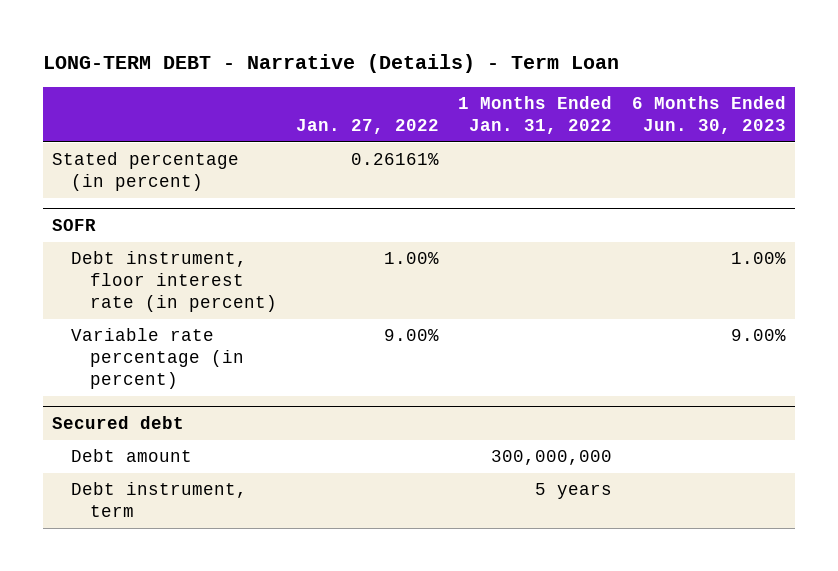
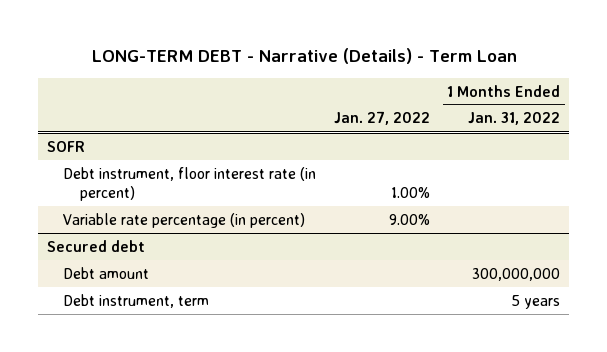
[631,96,786,134] 6 Months Ended Jun. 30, 2023 -> none
[52,152,240,192] Stated percentage (in percent) -> none

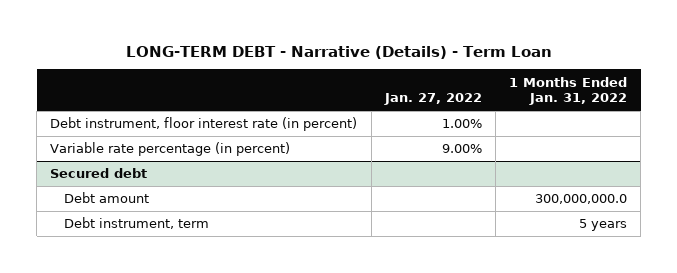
[46,140,85,152] SOFR -> none
[472,267,561,281] 300,000,000 -> [535,194,628,205] 300,000,000.0

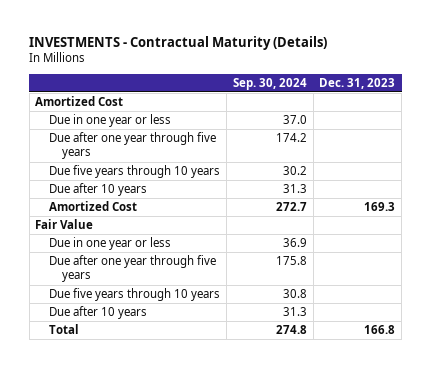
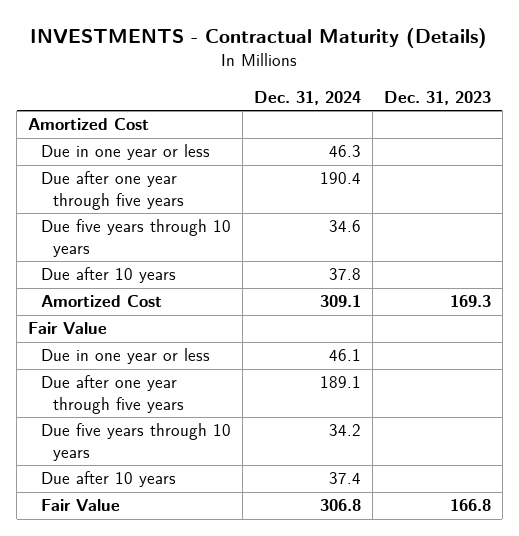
[232,77,307,90] Sep. 30, 2024 -> none
none -> [253,90,361,105] Dec. 31, 2024
[48,324,79,335] Total -> [40,499,120,512] Fair Value

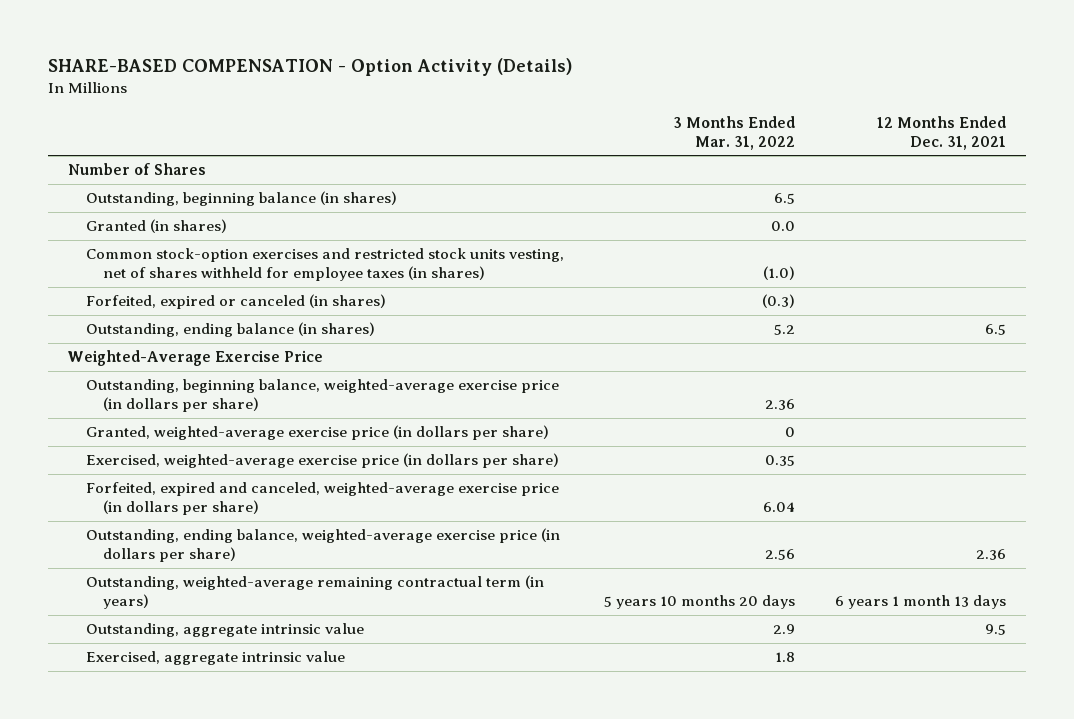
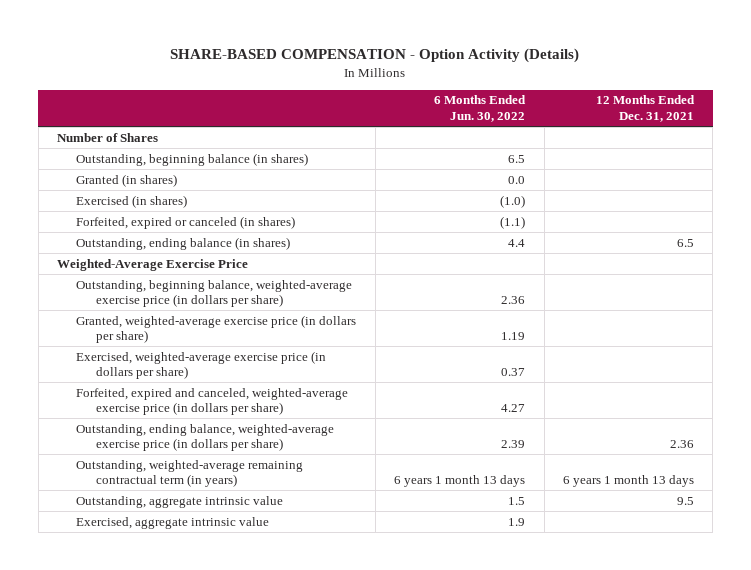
[672,116,795,150] 3 Months Ended Mar. 31, 2022 -> none
none -> [434,95,527,122] 6 Months Ended Jun. 30, 2022
[85,248,564,281] Common stock-option exercises and restricted stock units vesting, net of shares withheld for employee taxes (in shares) -> [76,194,188,208] Exercised (in shares)

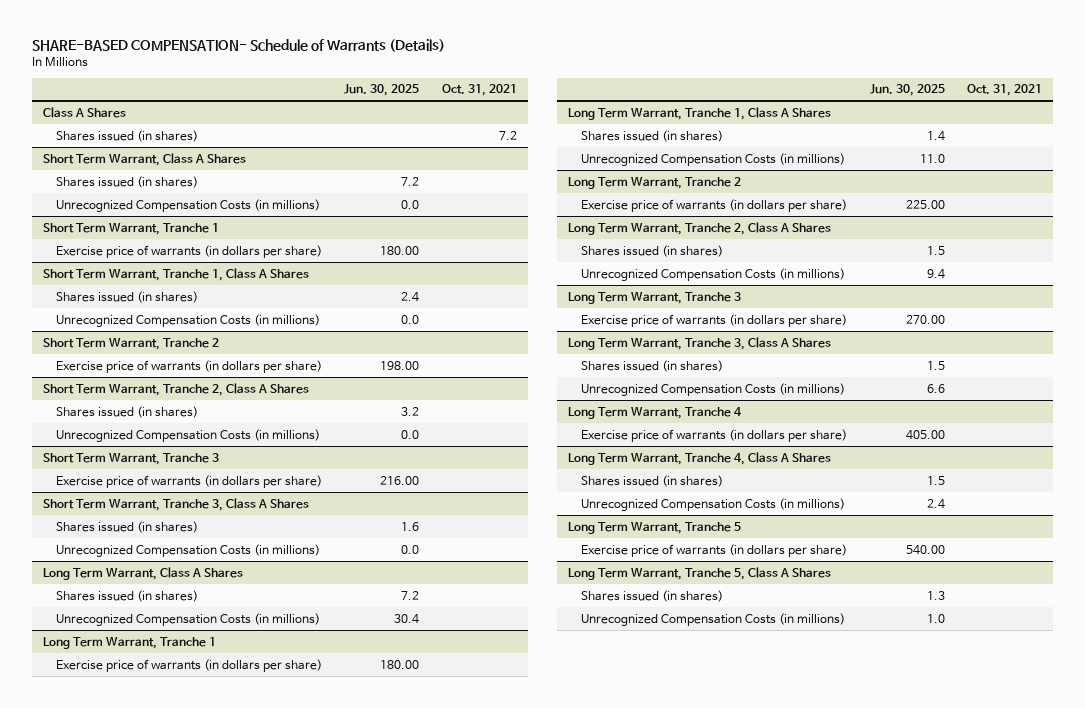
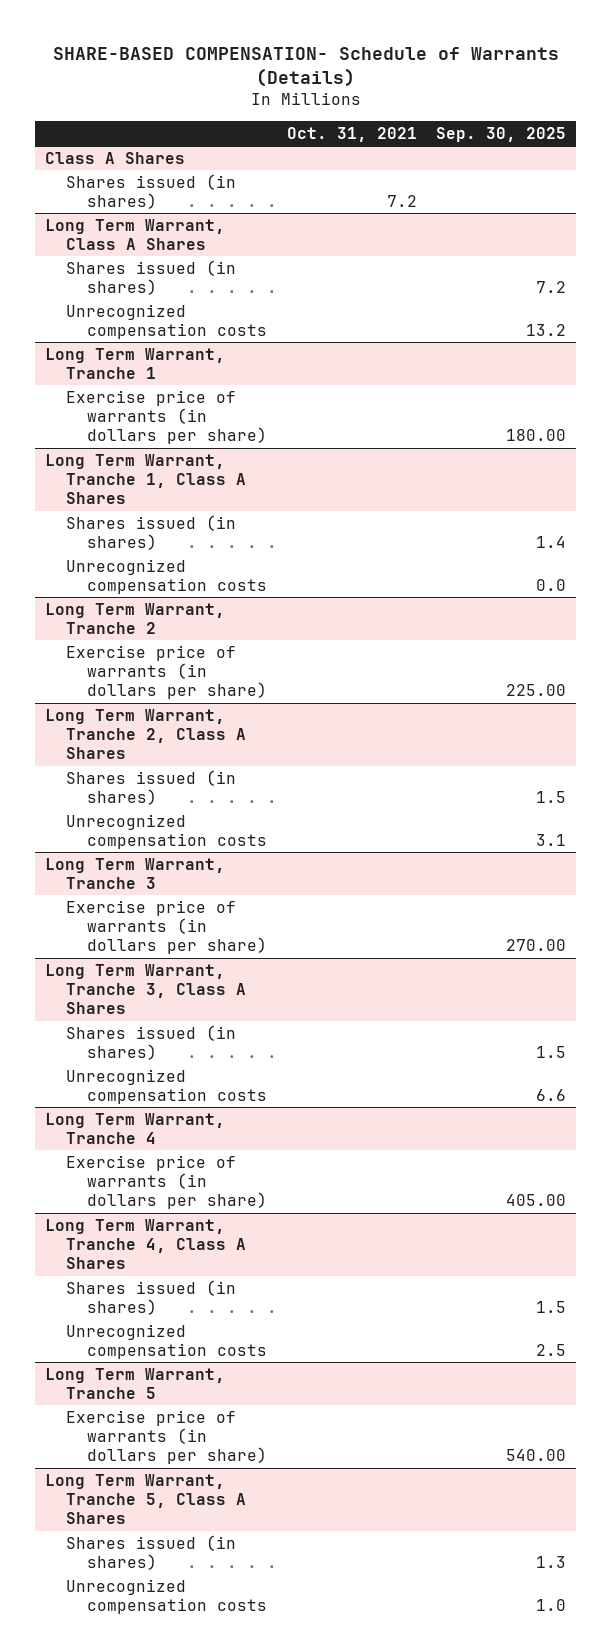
[344,84,420,97] Jun. 30, 2025 -> none
none -> [436,126,567,142] Sep. 30, 2025
[42,152,246,166] Short Term Warrant, Class A Shares -> none
[56,175,199,188] Shares issued (in shares) -> none
[56,198,321,212] Unrecognized Compensation Costs (in millions) -> none
[42,222,219,235] Short Term Warrant, Tranche 1 -> none
[56,244,323,258] Exercise price of warrants (in dollars per share) -> none
[42,267,309,281] Short Term Warrant, Tranche 1, Class A Shares -> none
[56,290,199,303] Shares issued (in shares) -> none
[56,313,321,327] Unrecognized Compensation Costs (in millions) -> none
[42,337,219,350] Short Term Warrant, Tranche 2 -> none
[56,359,323,373] Exercise price of warrants (in dollars per share) -> none
[42,382,309,396] Short Term Warrant, Tranche 2, Class A Shares -> none
[56,405,199,418] Shares issued (in shares) -> none
[56,428,321,442] Unrecognized Compensation Costs (in millions) -> none
[42,452,219,465] Short Term Warrant, Tranche 3 -> none
[56,474,323,488] Exercise price of warrants (in dollars per share) -> none
[42,497,309,511] Short Term Warrant, Tranche 3, Class A Shares -> none
[56,520,199,533] Shares issued (in shares) -> none
[56,543,321,557] Unrecognized Compensation Costs (in millions) -> none
[56,612,321,626] Unrecognized Compensation Costs (in millions) -> [65,303,267,340] Unrecognized compensation costs
[581,152,846,166] Unrecognized Compensation Costs (in millions) -> [65,558,267,595] Unrecognized compensation costs
[581,267,846,281] Unrecognized Compensation Costs (in millions) -> [65,813,267,850] Unrecognized compensation costs
[581,382,846,396] Unrecognized Compensation Costs (in millions) -> [65,1068,267,1105] Unrecognized compensation costs
[581,497,846,511] Unrecognized Compensation Costs (in millions) -> [65,1323,267,1360] Unrecognized compensation costs
[581,612,846,626] Unrecognized Compensation Costs (in millions) -> [65,1578,267,1615] Unrecognized compensation costs

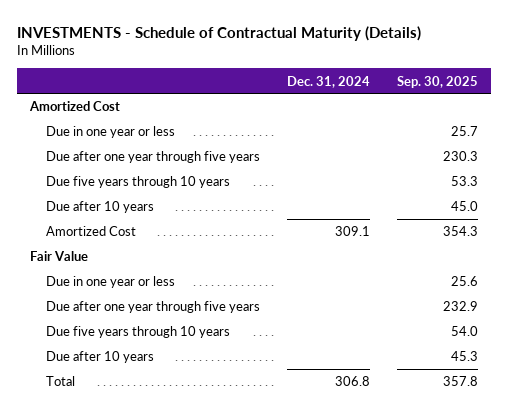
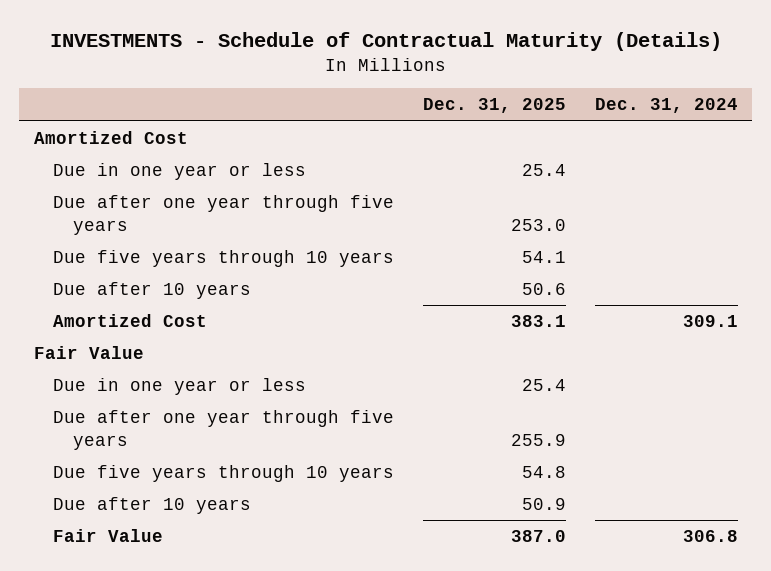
[396,75,478,88] Sep. 30, 2025 -> none
none -> [423,98,567,114] Dec. 31, 2025
[46,376,76,387] Total -> [53,529,164,543] Fair Value

